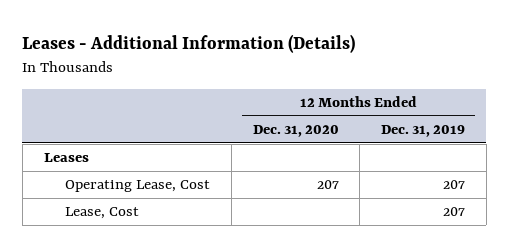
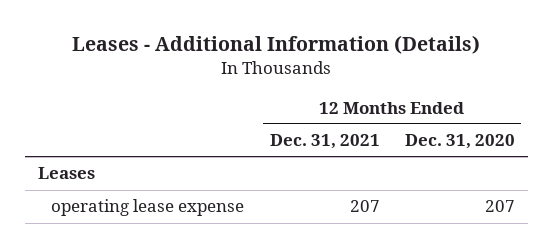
[380,125,465,138] Dec. 31, 2019 -> none
none -> [269,134,380,150] Dec. 31, 2021
[65,207,140,220] Lease, Cost -> none
[65,180,211,193] Operating Lease, Cost -> [51,199,245,217] operating lease expense

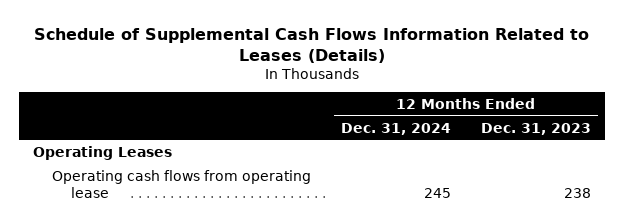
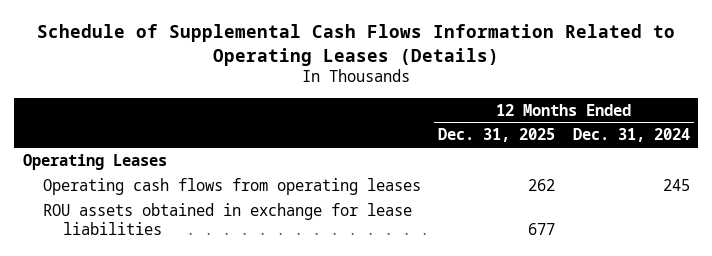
[34,27,590,63] Schedule of Supplemental Cash Flows Information Related to Leases (Details) -> [37,23,676,66] Schedule of Supplemental Cash Flows Information Related to Operating Leases (Details)
[480,122,591,135] Dec. 31, 2023 -> none
none -> [438,128,556,143] Dec. 31, 2025
[52,169,312,199] Operating cash flows from operating lease -> [42,177,421,195] Operating cash flows from operating leases
none -> [42,202,412,236] ROU assets obtained in exchange for lease liabilities

